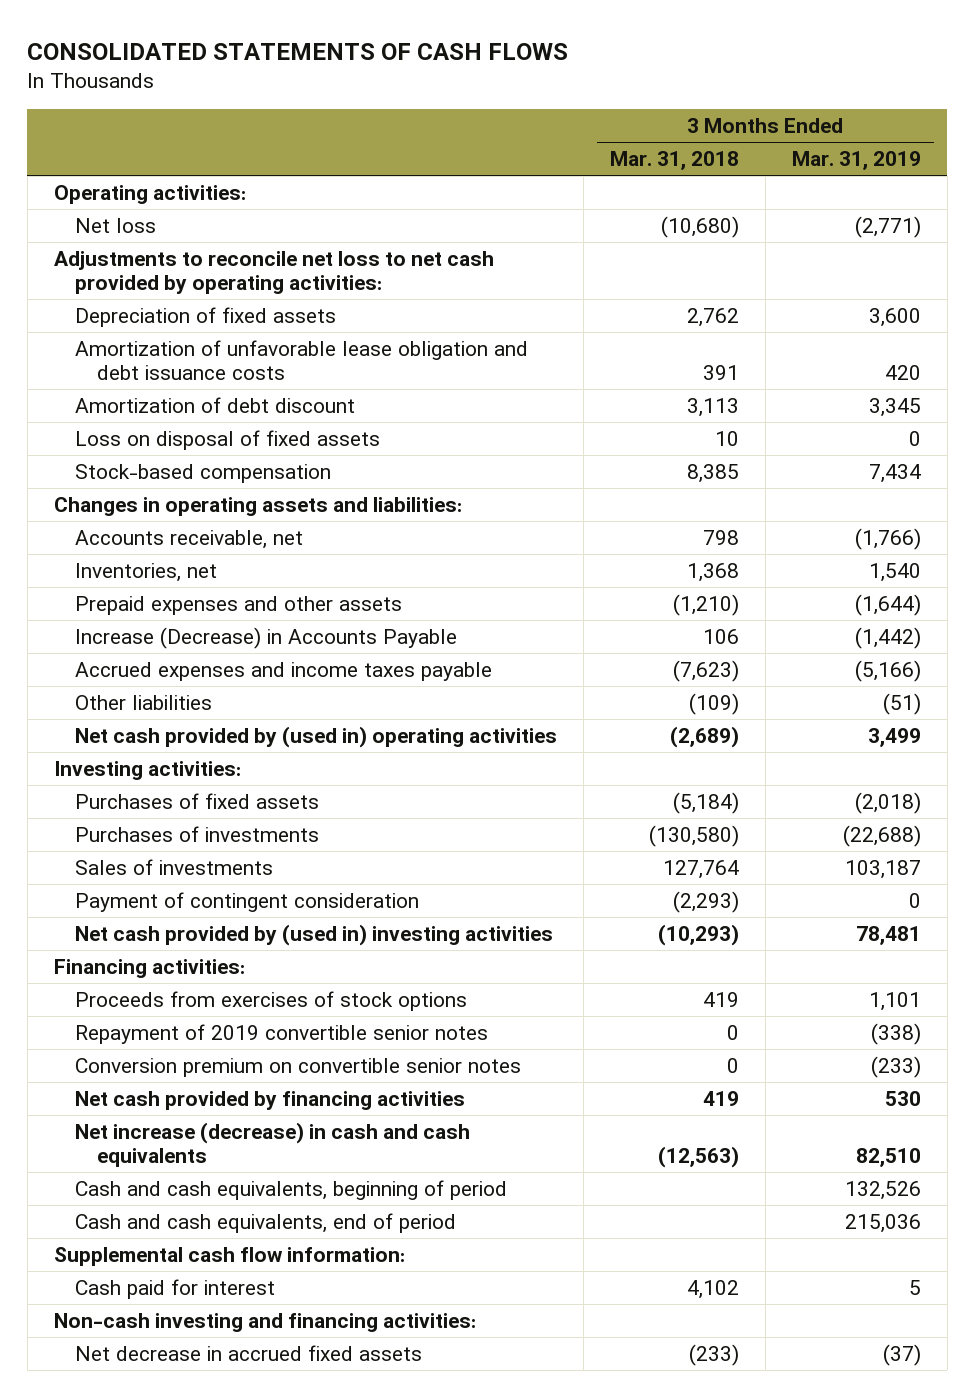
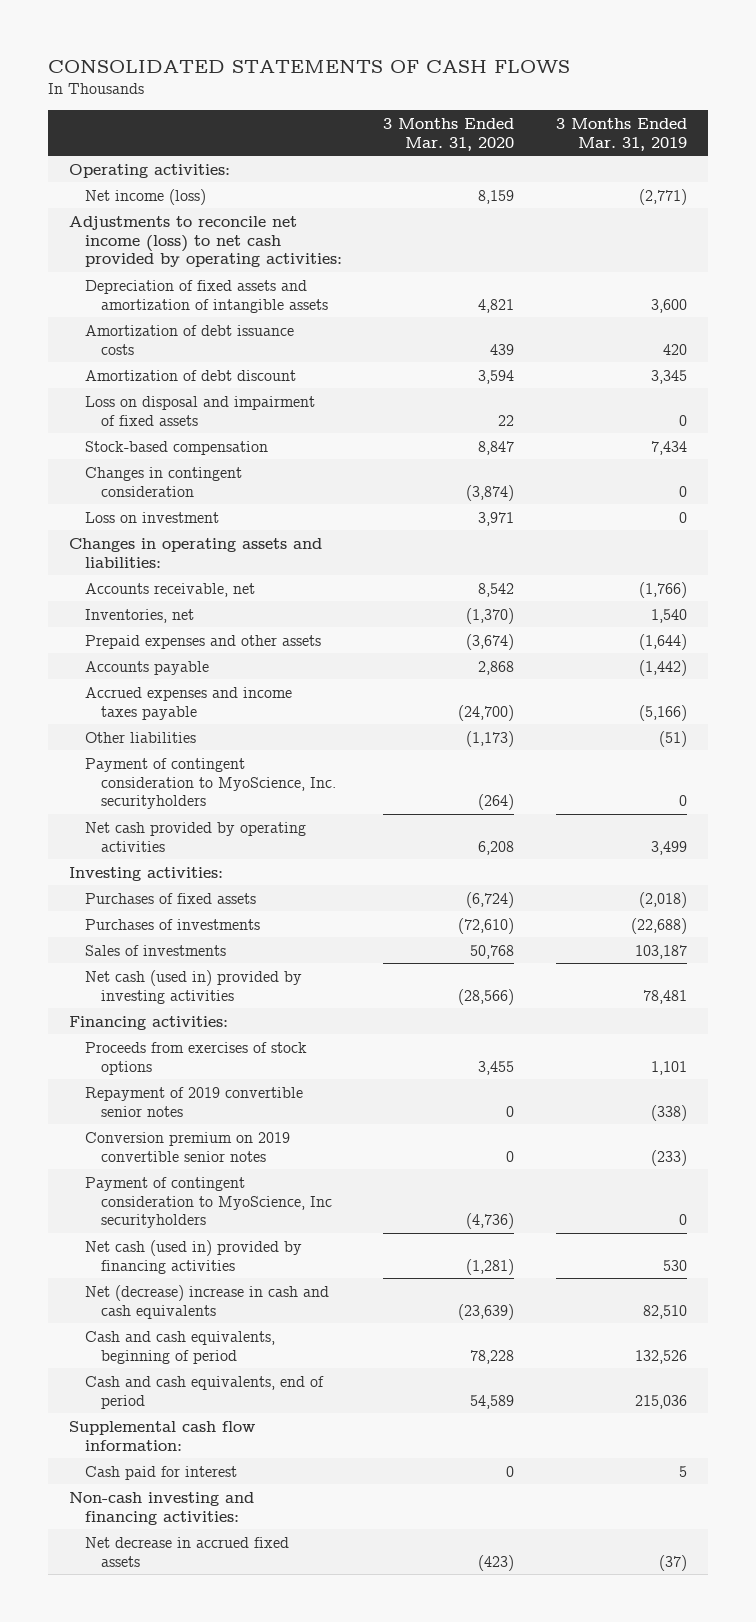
[610,151,740,171] Mar. 31, 2018 -> none
none -> [383,117,515,151] 3 Months Ended Mar. 31, 2020
[75,217,157,233] Net loss -> [84,188,206,205] Net income (loss)
[53,250,494,295] Adjustments to reconcile net loss to net cash provided by operating activities: -> [68,215,342,268] Adjustments to reconcile net income (loss) to net cash provided by operating activities:
[75,306,337,327] Depreciation of fixed assets -> [84,279,329,313] Depreciation of fixed assets and amortization of intangible assets
[75,339,529,381] Amortization of unfavorable lease obligation and debt issuance costs -> [84,324,294,355] Amortization of debt issuance costs
[75,429,381,450] Loss on disposal of fixed assets -> [84,395,315,426] Loss on disposal and impairment of fixed assets
none -> [84,466,242,497] Changes in contingent consideration
none -> [84,511,219,523] Loss on investment
[75,626,458,649] Increase (Decrease) in Accounts Payable -> [84,660,209,675] Accounts payable
none -> [84,757,337,810] Payment of contingent consideration to MyoScience, Inc. securityholders
[75,725,558,748] Net cash provided by (used in) operating activities -> [84,821,306,852] Net cash provided by operating activities
[75,891,420,912] Payment of contingent consideration -> none
[75,923,554,946] Net cash provided by (used in) investing activities -> [84,969,302,1004] Net cash (used in) provided by investing activities
[75,1057,522,1077] Conversion premium on convertible senior notes -> [84,1131,290,1162] Conversion premium on 2019 convertible senior notes
none -> [84,1176,333,1229] Payment of contingent consideration to MyoScience, Inc securityholders
[75,1090,466,1110] Net cash provided by financing activities -> [84,1239,302,1274] Net cash (used in) provided by financing activities
[75,1121,471,1168] Net increase (decrease) in cash and cash equivalents -> [84,1284,329,1319] Net (decrease) increase in cash and cash equivalents

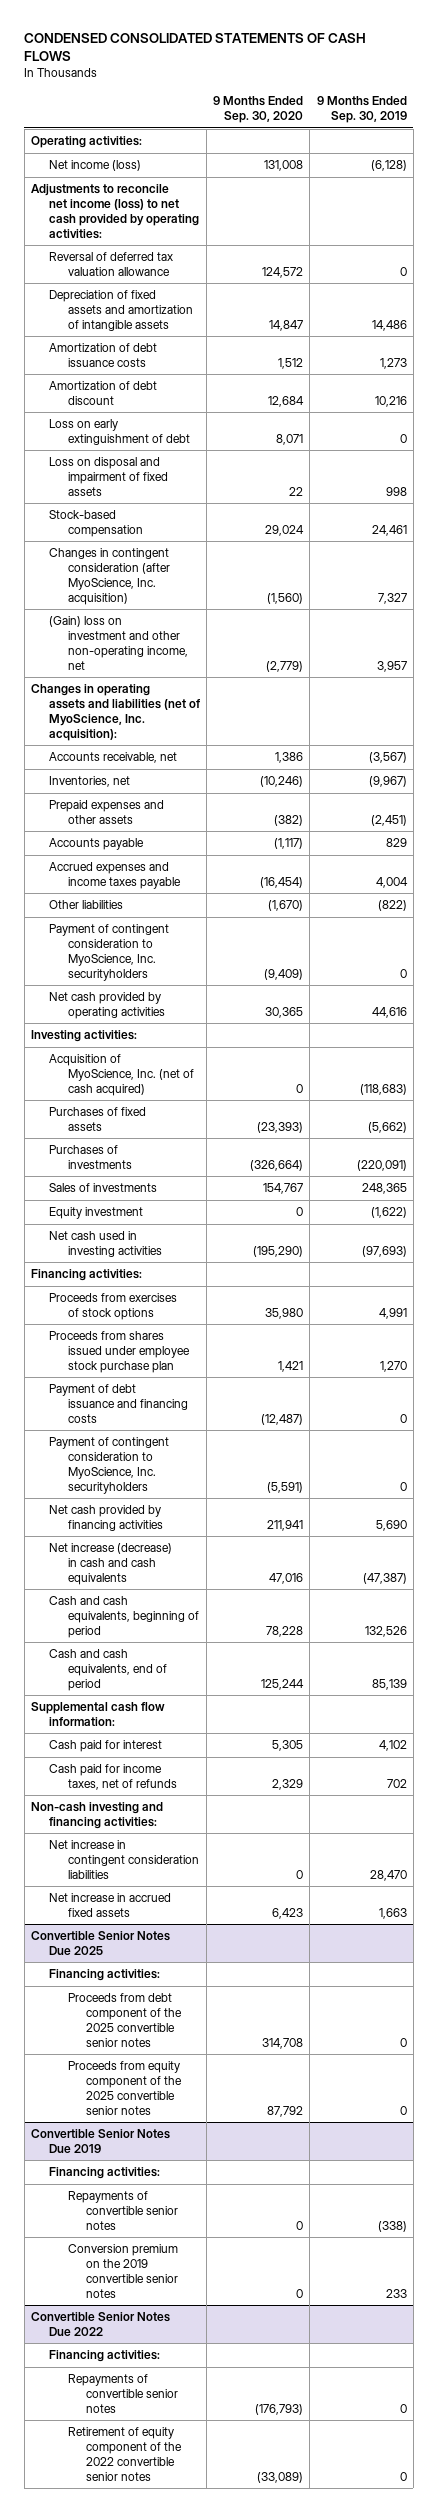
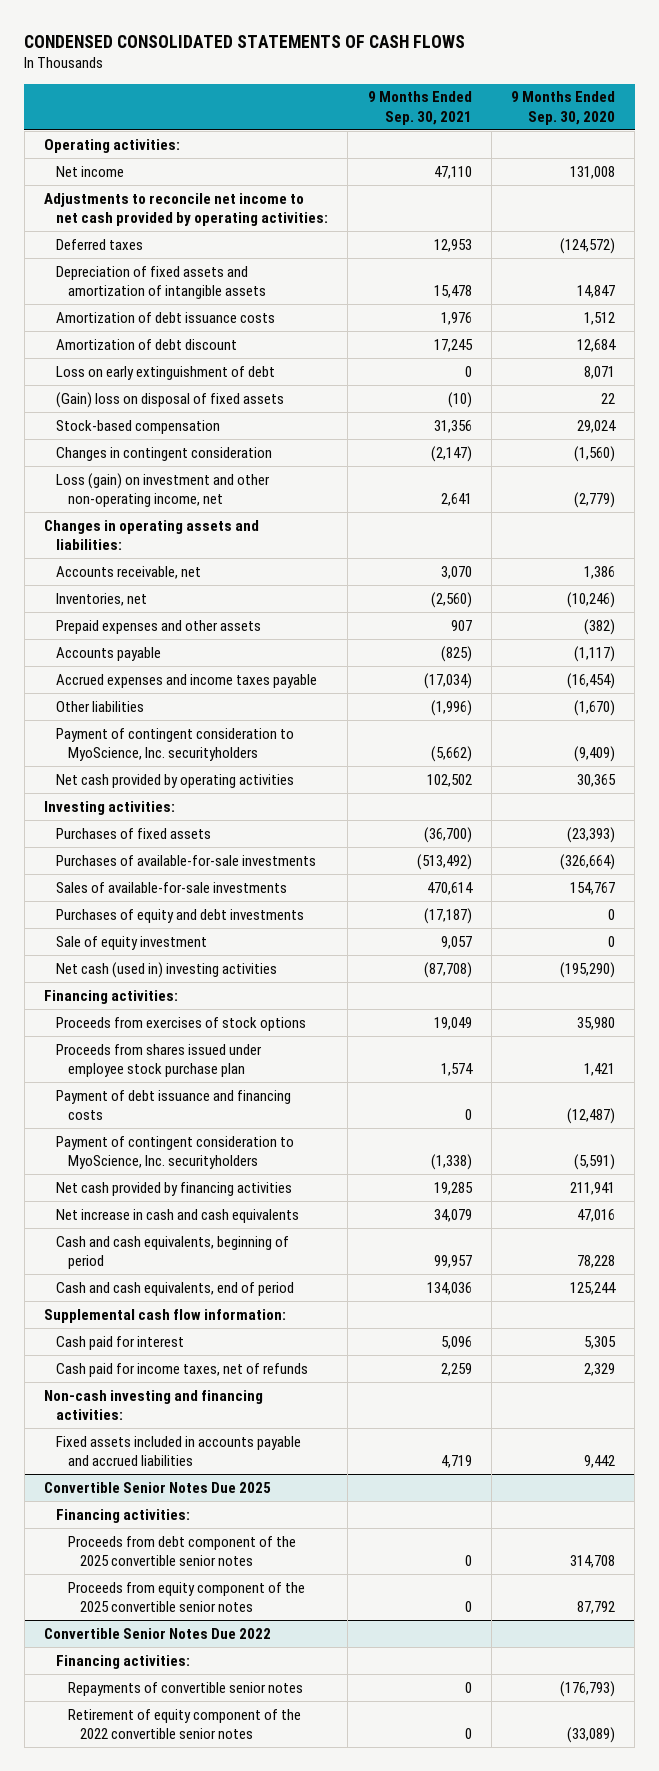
[316,96,407,124] 9 Months Ended Sep. 30, 2019 -> none
none -> [367,91,472,125] 9 Months Ended Sep. 30, 2021
[49,252,174,276] Reversal of deferred tax valuation allowance -> none
[49,160,142,172] Net income (loss) -> [56,165,125,177] Net income
[30,184,200,239] Adjustments to reconcile net income (loss) to net cash provided by operating activities: -> [43,192,329,227] Adjustments to reconcile net income to net cash provided by operating activities:
none -> [56,238,144,250] Deferred taxes
[49,457,168,496] Loss on disposal and impairment of fixed assets -> [56,391,285,408] (Gain) loss on disposal of fixed assets
[49,548,170,605] Changes in contingent consideration (after MyoScience, Inc. acquisition) -> [56,446,273,461] Changes in contingent consideration
[49,616,188,670] (Gain) loss on investment and other non-operating income, net -> [56,472,271,508] Loss (gain) on investment and other non-operating income, net
[30,684,201,741] Changes in operating assets and liabilities (net of MyoScience, Inc. acquisition): -> [43,519,259,551] Changes in operating assets and liabilities:
[49,1054,194,1096] Acquisition of MyoScience, Inc. (net of cash acquired) -> none
[49,1145,132,1169] Purchases of investments -> [56,854,317,866] Purchases of available-for-sale investments
[49,1183,158,1193] Sales of investments -> [56,881,288,893] Sales of available-for-sale investments
none -> [56,908,305,923] Purchases of equity and debt investments
[49,1207,144,1220] Equity investment -> [56,935,208,950] Sale of equity investment
[49,1231,162,1257] Net cash used in investing activities -> [56,961,278,978] Net cash (used in) investing activities
[49,1543,173,1585] Net increase (decrease) in cash and cash equivalents -> [56,1208,300,1223] Net increase in cash and cash equivalents
[49,1840,199,1879] Net increase in contingent consideration liabilities -> none
[49,1893,172,1917] Net increase in accrued fixed assets -> none
none -> [56,1435,302,1467] Fixed assets included in accounts payable and accrued liabilities
[30,2129,170,2153] Convertible Senior Notes Due 2019 -> none
[49,2167,161,2180] Financing activities: -> none
[67,2191,178,2230] Repayments of convertible senior notes -> none
[67,2244,178,2298] Conversion premium on the 2019 convertible senior notes -> none

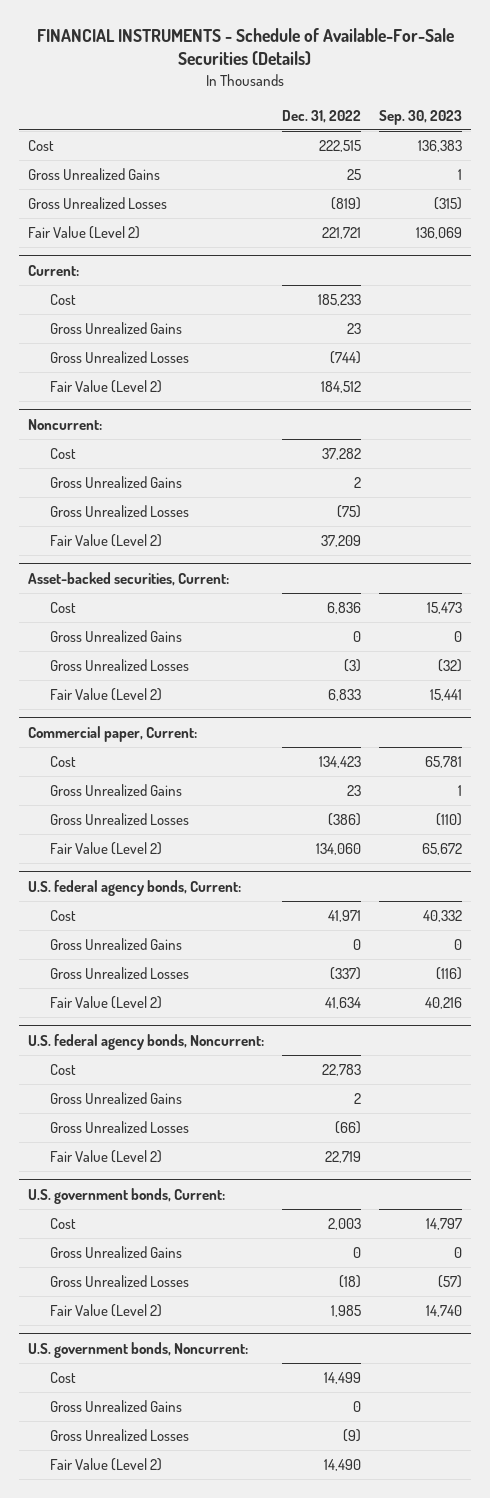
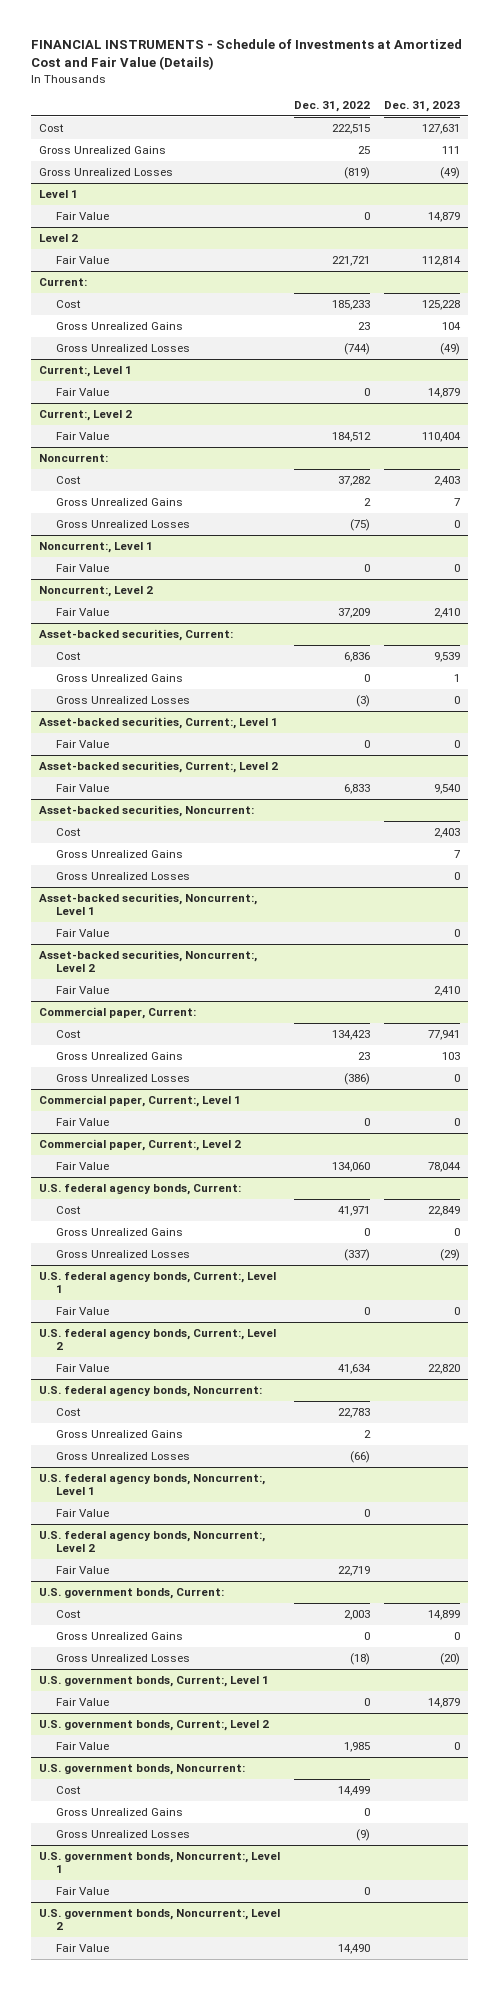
[36,28,454,66] FINANCIAL INSTRUMENTS - Schedule of Available-For-Sale Securities (Details) -> [31,39,463,71] FINANCIAL INSTRUMENTS - Schedule of Investments at Amortized Cost and Fair Value (Details)
[378,109,462,125] Sep. 30, 2023 -> none
none -> [384,100,461,112] Dec. 31, 2023
none -> [38,189,78,198] Level 1
[27,225,140,239] Fair Value (Level 2) -> [56,211,110,220] Fair Value
[321,226,361,239] 221,721 -> [364,211,371,220] 0
none -> [38,233,78,242] Level 2
none -> [56,255,110,264] Fair Value
none -> [38,365,132,377] Current:, Level 1
[50,379,163,393] Fair Value (Level 2) -> [56,387,110,396] Fair Value
[320,380,361,393] 184,512 -> [364,387,371,396] 0
none -> [38,409,132,421] Current:, Level 2
none -> [56,431,110,440] Fair Value
none -> [38,541,153,553] Noncurrent:, Level 1
[50,533,163,547] Fair Value (Level 2) -> [56,563,110,572] Fair Value
[320,534,361,547] 37,209 -> [364,563,371,572] 0
none -> [38,585,153,597] Noncurrent:, Level 2
none -> [56,607,110,616] Fair Value
none -> [38,716,278,729] Asset-backed securities, Current:, Level 1
[50,687,163,701] Fair Value (Level 2) -> [56,739,110,748] Fair Value
[327,688,361,701] 6,833 -> [364,739,371,748] 0
none -> [38,760,278,773] Asset-backed securities, Current:, Level 2
none -> [56,783,110,792] Fair Value
none -> [38,804,254,817] Asset-backed securities, Noncurrent:
none -> [56,827,82,836] Cost
none -> [56,849,184,858] Gross Unrealized Gains
none -> [56,871,191,880] Gross Unrealized Losses
none -> [38,892,257,916] Asset-backed securities, Noncurrent:, Level 1
none -> [56,928,110,937] Fair Value
none -> [38,949,257,973] Asset-backed securities, Noncurrent:, Level 2
none -> [56,985,110,994] Fair Value
none -> [38,1094,241,1107] Commercial paper, Current:, Level 1
[50,841,163,855] Fair Value (Level 2) -> [56,1117,110,1126] Fair Value
[315,842,361,855] 134,060 -> [364,1117,371,1126] 0
none -> [38,1138,241,1151] Commercial paper, Current:, Level 2
none -> [56,1161,110,1170] Fair Value
none -> [38,1271,276,1294] U.S. federal agency bonds, Current:, Level 1
[50,995,163,1009] Fair Value (Level 2) -> [56,1306,110,1315] Fair Value
[324,996,361,1009] 41,634 -> [364,1306,371,1315] 0
none -> [38,1328,276,1351] U.S. federal agency bonds, Current:, Level 2
none -> [56,1363,110,1372] Fair Value
none -> [38,1473,265,1496] U.S. federal agency bonds, Noncurrent:, Level 1
[50,1149,163,1163] Fair Value (Level 2) -> [56,1508,110,1517] Fair Value
[324,1150,361,1163] 22,719 -> [364,1508,371,1517] 0
none -> [38,1530,265,1553] U.S. federal agency bonds, Noncurrent:, Level 2
none -> [56,1565,110,1574] Fair Value
none -> [38,1675,269,1687] U.S. government bonds, Current:, Level 1
[50,1303,163,1317] Fair Value (Level 2) -> [56,1697,110,1706] Fair Value
[330,1304,361,1317] 1,985 -> [364,1697,371,1706] 0
none -> [38,1719,269,1731] U.S. government bonds, Current:, Level 2
none -> [56,1741,110,1750] Fair Value
none -> [38,1851,280,1874] U.S. government bonds, Noncurrent:, Level 1
[50,1457,163,1471] Fair Value (Level 2) -> [56,1886,110,1895] Fair Value
[323,1458,361,1471] 14,490 -> [364,1886,371,1895] 0
none -> [38,1908,280,1931] U.S. government bonds, Noncurrent:, Level 2
none -> [56,1943,110,1952] Fair Value

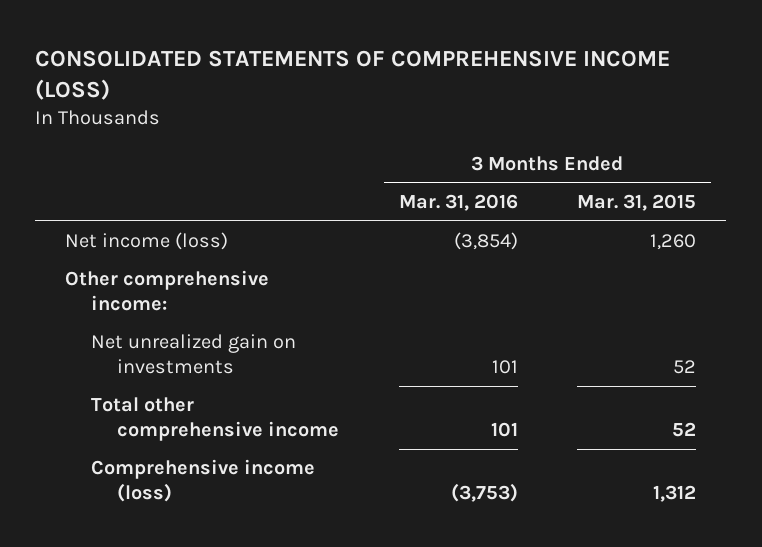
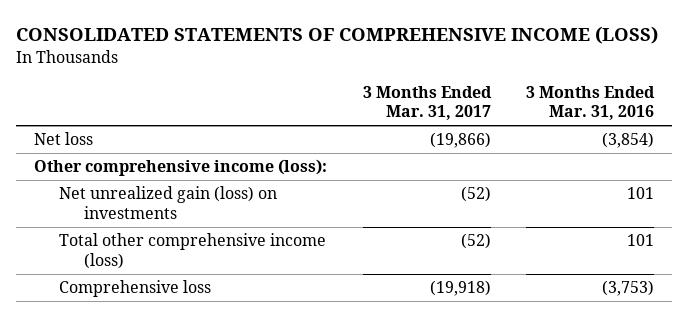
[577,193,697,211] Mar. 31, 2015 -> none
none -> [362,85,492,121] 3 Months Ended Mar. 31, 2017
[65,232,229,251] Net income (loss) -> [34,132,94,146] Net loss
[65,270,270,311] Other comprehensive income: -> [34,159,328,177] Other comprehensive income (loss):
[90,334,296,374] Net unrealized gain on investments -> [59,186,278,219] Net unrealized gain (loss) on investments
[90,397,339,441] Total other comprehensive income -> [59,233,327,269] Total other comprehensive income (loss)
[90,459,315,502] Comprehensive income (loss) -> [59,280,212,298] Comprehensive loss

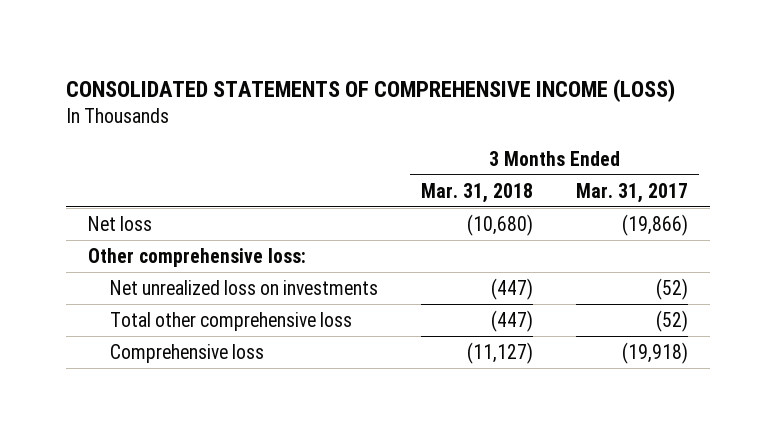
[525,85,655,121] 3 Months Ended Mar. 31, 2016 -> none
none -> [420,182,533,203] Mar. 31, 2018
[34,159,328,177] Other comprehensive income (loss): -> [88,247,307,267] Other comprehensive loss:
[59,186,278,219] Net unrealized gain (loss) on investments -> [109,279,378,295] Net unrealized loss on investments
[59,233,327,269] Total other comprehensive income (loss) -> [109,311,352,331] Total other comprehensive loss

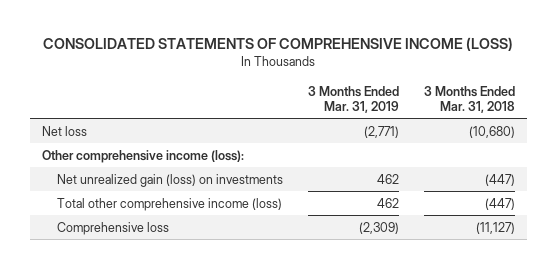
[576,182,689,203] Mar. 31, 2017 -> none
none -> [307,85,399,113] 3 Months Ended Mar. 31, 2019
[88,247,307,267] Other comprehensive loss: -> [42,149,245,163] Other comprehensive income (loss):
[109,279,378,295] Net unrealized loss on investments -> [56,173,283,187] Net unrealized gain (loss) on investments
[109,311,352,331] Total other comprehensive loss -> [56,197,282,211] Total other comprehensive income (loss)

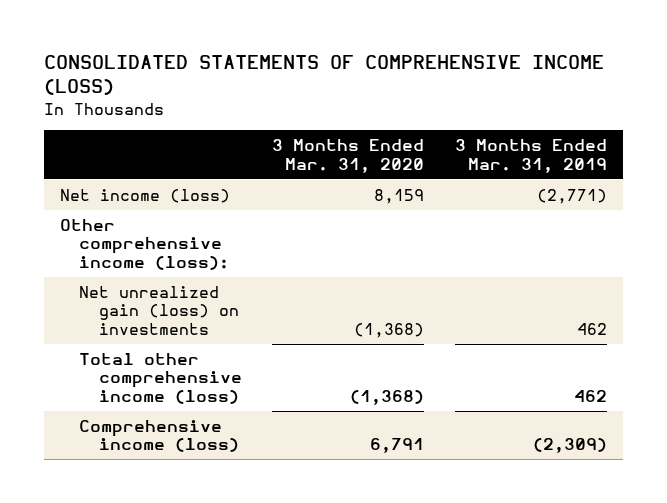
[423,85,515,113] 3 Months Ended Mar. 31, 2018 -> none
none -> [272,139,425,173] 3 Months Ended Mar. 31, 2020
[42,125,88,136] Net loss -> [59,188,230,203] Net income (loss)
[56,221,169,235] Comprehensive loss -> [79,419,239,453] Comprehensive income (loss)

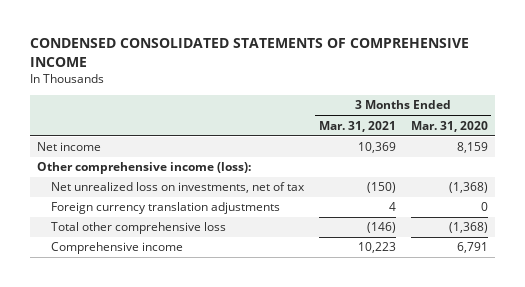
[44,54,605,96] CONSOLIDATED STATEMENTS OF COMPREHENSIVE INCOME (LOSS) -> [29,38,469,67] CONDENSED CONSOLIDATED STATEMENTS OF COMPREHENSIVE INCOME
[455,139,608,173] 3 Months Ended Mar. 31, 2019 -> none
none -> [318,120,396,132] Mar. 31, 2021
[59,188,230,203] Net income (loss) -> [37,142,102,152] Net income
[79,285,239,335] Net unrealized gain (loss) on investments -> [51,182,306,194] Net unrealized loss on investments, net of tax
none -> [51,202,281,215] Foreign currency translation adjustments
[79,352,242,404] Total other comprehensive income (loss) -> [51,222,227,235] Total other comprehensive loss
[79,419,239,453] Comprehensive income (loss) -> [51,242,184,255] Comprehensive income

